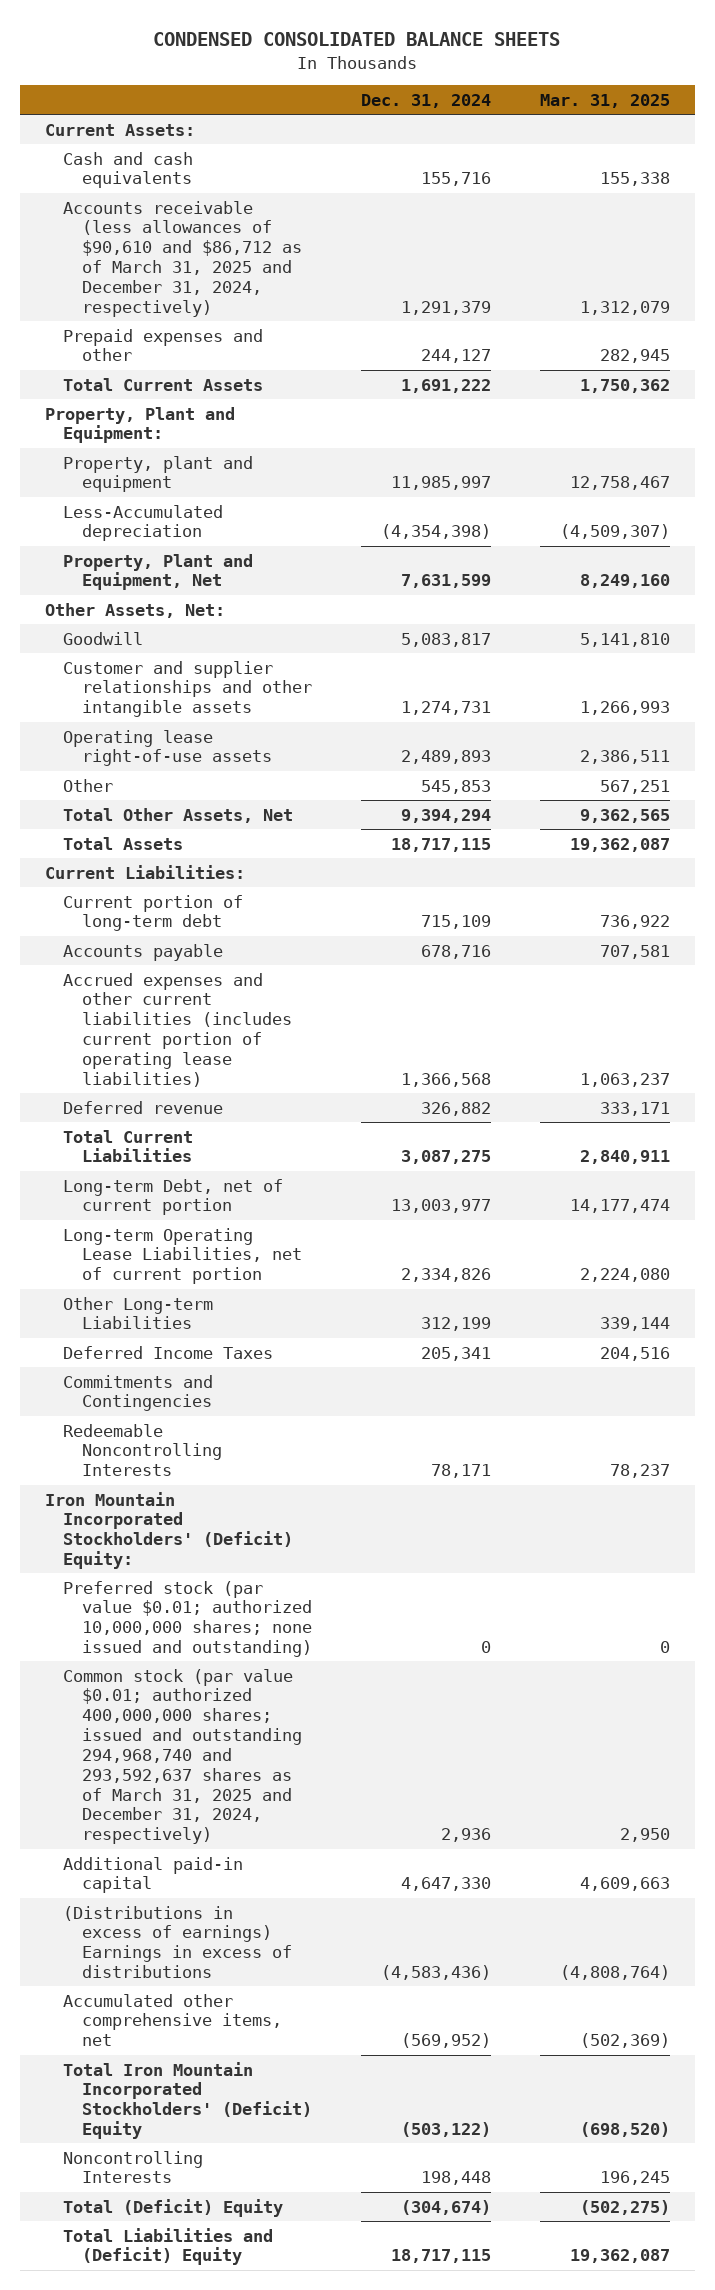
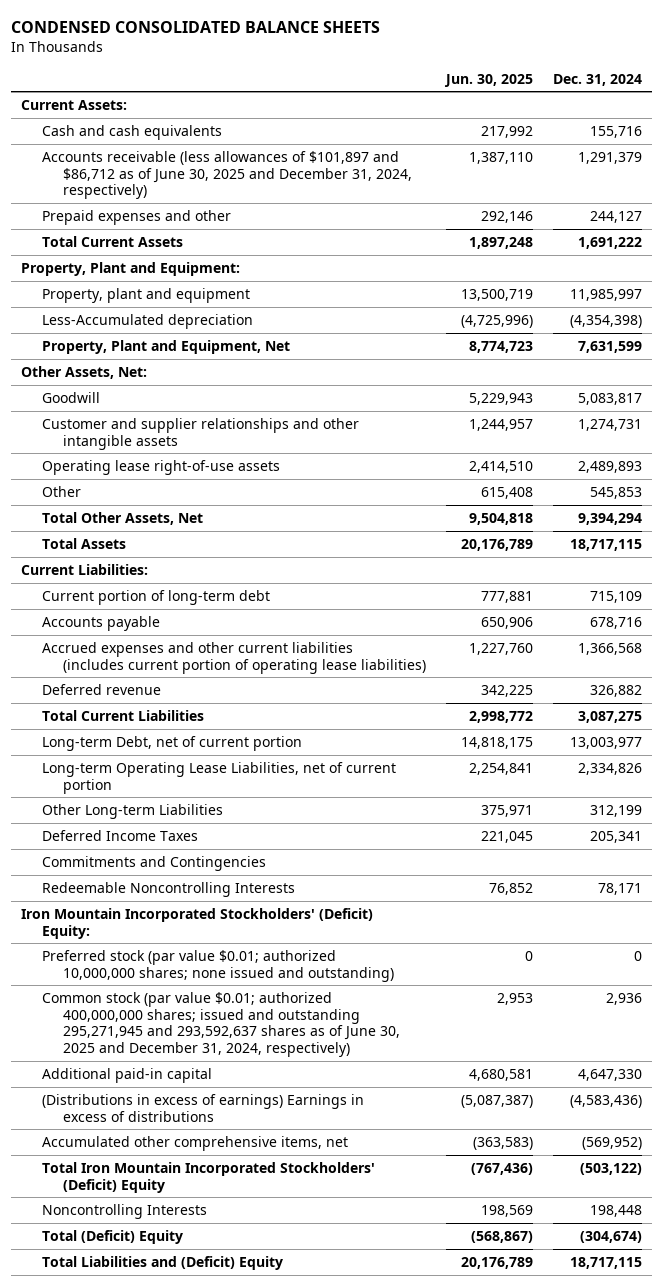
[540,93,671,108] Mar. 31, 2025 -> none
none -> [443,73,533,87] Jun. 30, 2025
[63,200,302,317] Accounts receivable (less allowances of $90,610 and $86,712 as of March 31, 2025 and December 31, 2024, respectively) -> [41,150,412,200] Accounts receivable (less allowances of $101,897 and $86,712 as of June 30, 2025 and December 31, 2024, respectively)
[63,1668,302,1845] Common stock (par value $0.01; authorized 400,000,000 shares; issued and outstanding 294,968,740 and 293,592,637 shares as of March 31, 2025 and December 31, 2024, respectively) -> [41,991,400,1057] Common stock (par value $0.01; authorized 400,000,000 shares; issued and outstanding 295,271,945 and 293,592,637 shares as of June 30, 2025 and December 31, 2024, respectively)

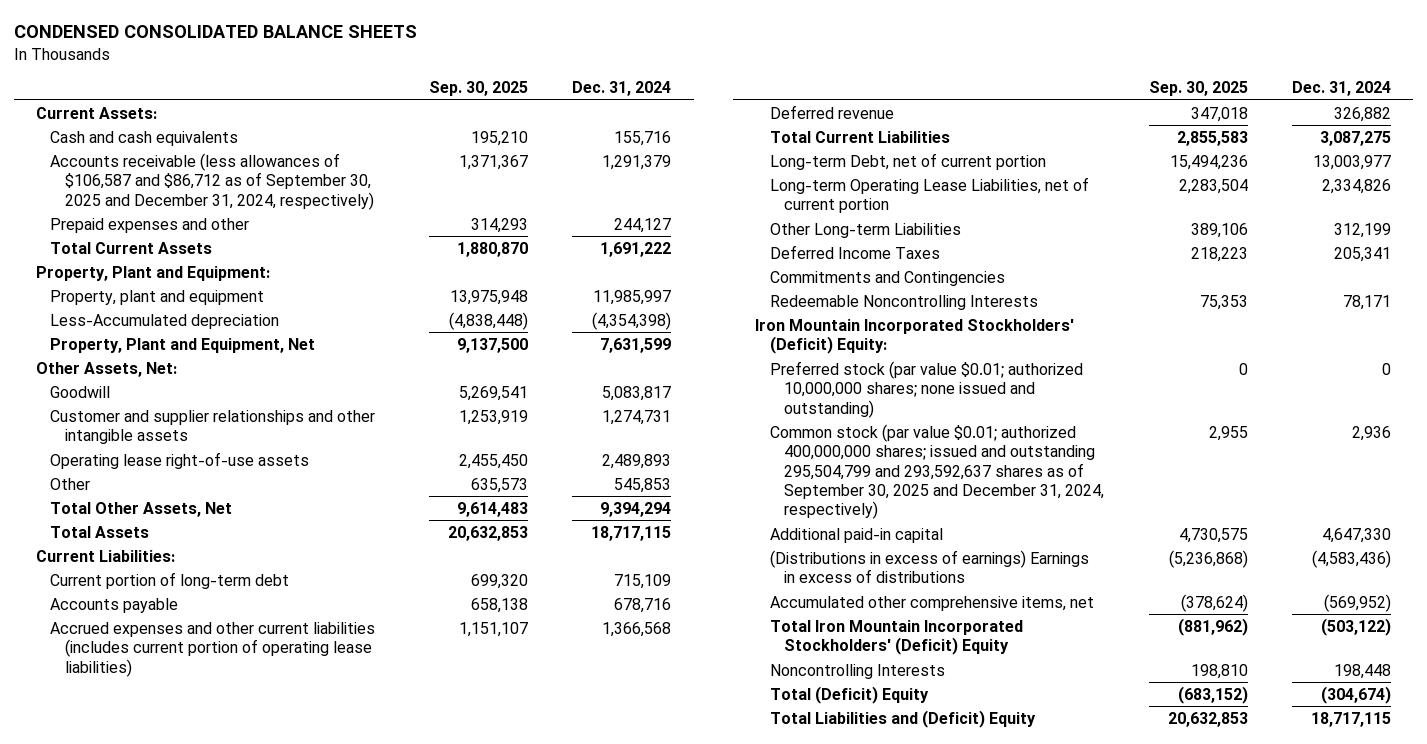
[443,73,533,87] Jun. 30, 2025 -> none
none -> [428,81,528,97] Sep. 30, 2025
[41,150,412,200] Accounts receivable (less allowances of $101,897 and $86,712 as of June 30, 2025 and December 31, 2024, respectively) -> [50,152,374,210] Accounts receivable (less allowances of $106,587 and $86,712 as of September 30, 2025 and December 31, 2024, respectively)
[41,991,400,1057] Common stock (par value $0.01; authorized 400,000,000 shares; issued and outstanding 295,271,945 and 293,592,637 shares as of June 30, 2025 and December 31, 2024, respectively) -> [769,423,1105,520] Common stock (par value $0.01; authorized 400,000,000 shares; issued and outstanding 295,504,799 and 293,592,637 shares as of September 30, 2025 and December 31, 2024, respectively)

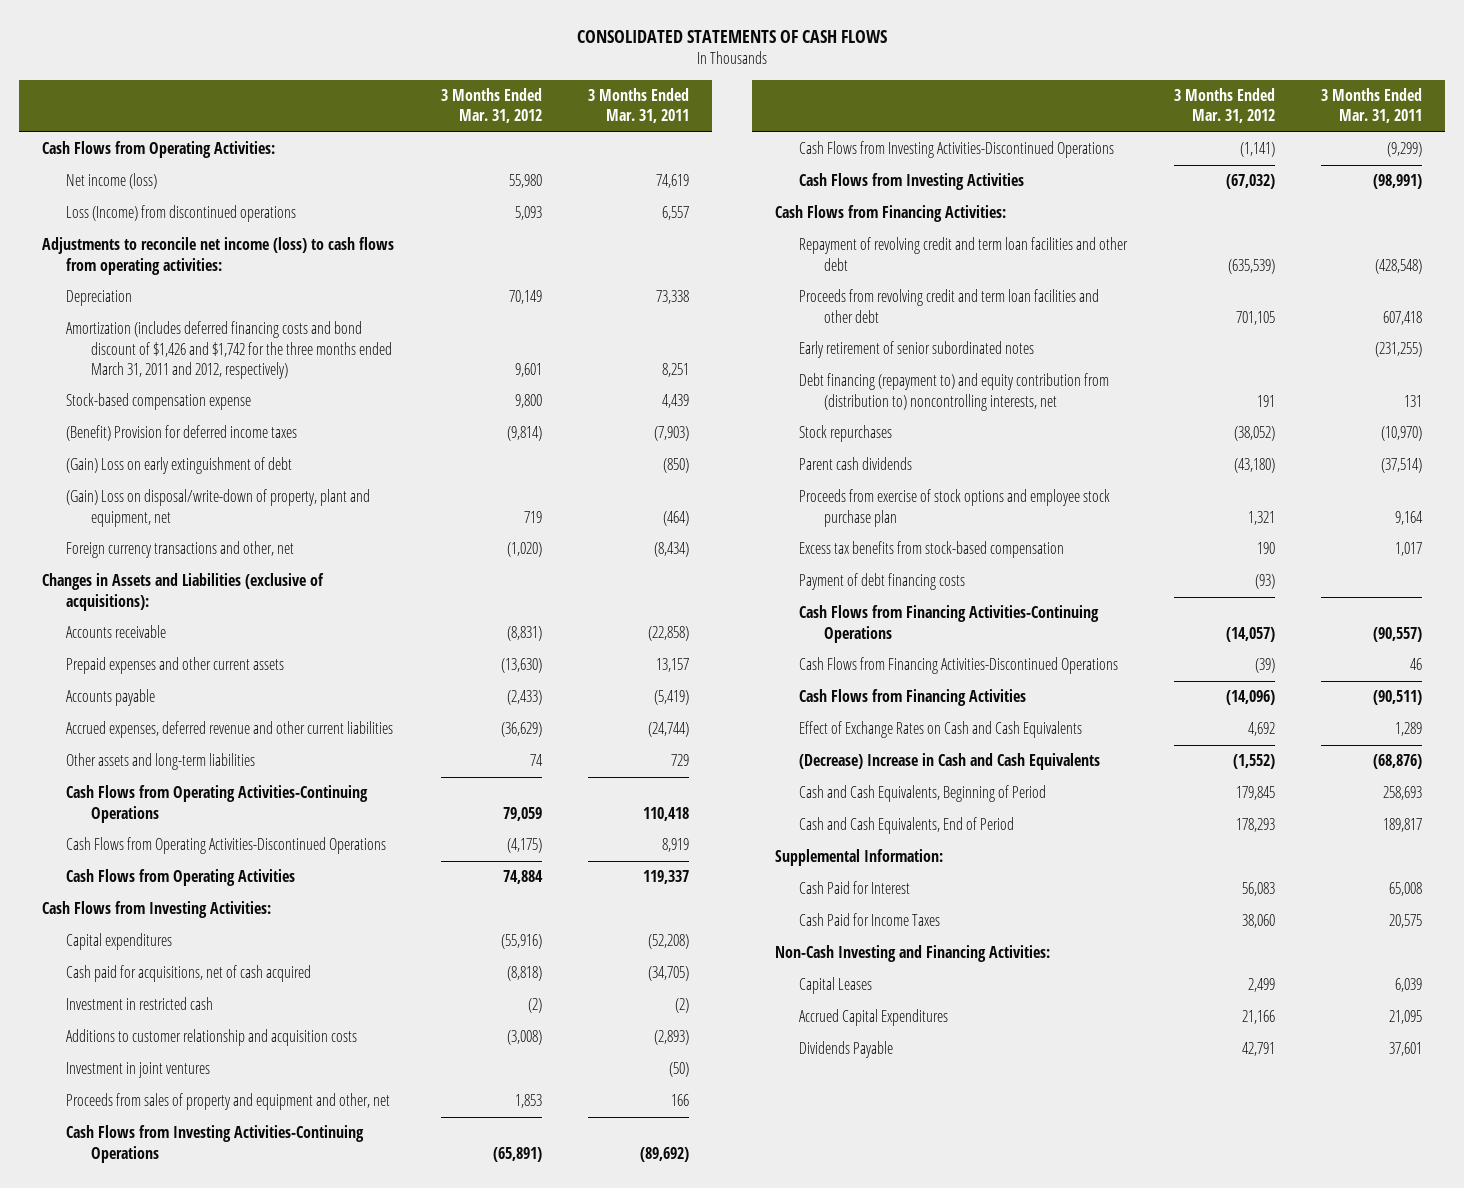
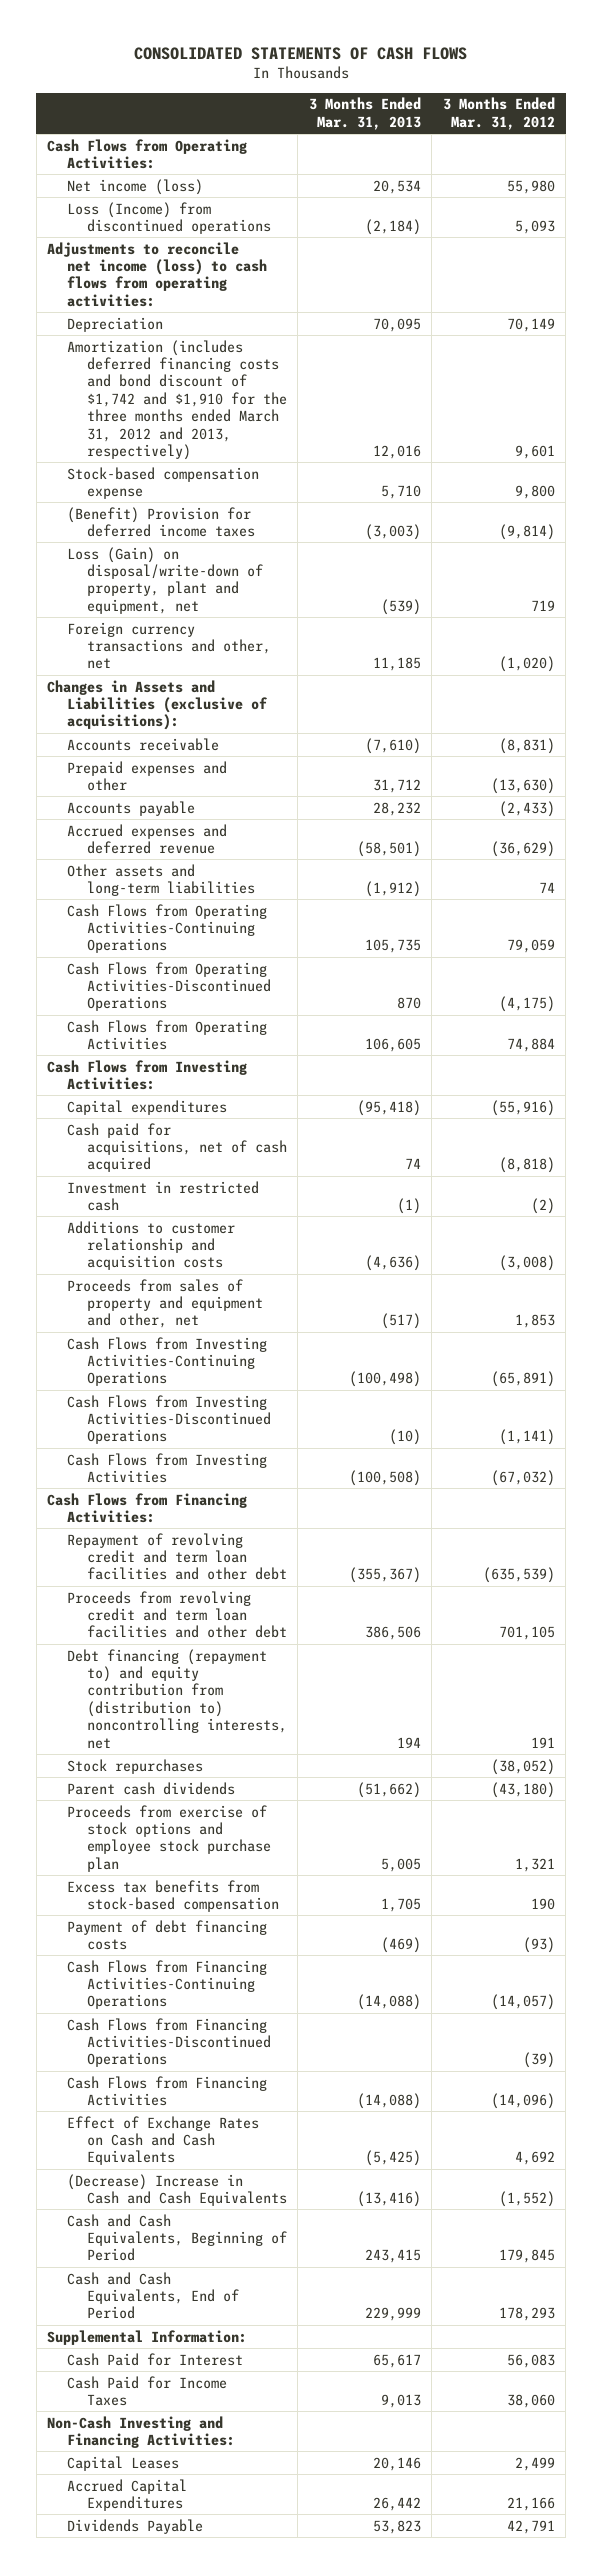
[588,88,690,124] 3 Months Ended Mar. 31, 2011 -> none
none -> [308,97,421,130] 3 Months Ended Mar. 31, 2013
[66,321,392,379] Amortization (includes deferred financing costs and bond discount of $1,426 and $1,742 for the three months ended March 31, 2011 and 2012, respectively) -> [66,339,287,460] Amortization (includes deferred financing costs and bond discount of $1,742 and $1,910 for the three months ended March 31, 2012 and 2013, respectively)
[66,457,293,475] (Gain) Loss on early extinguishment of debt -> none
[66,489,371,527] (Gain) Loss on disposal/write-down of property, plant and equipment, net -> [66,546,263,614] Loss (Gain) on disposal/write-down of property, plant and equipment, net
[66,657,285,675] Prepaid expenses and other current assets -> [66,760,227,791] Prepaid expenses and other
[66,721,394,739] Accrued expenses, deferred revenue and other current liabilities -> [66,823,227,854] Accrued expenses and deferred revenue
[66,1062,211,1079] Investment in joint ventures -> none
[799,341,1035,359] Early retirement of senior subordinated notes -> none

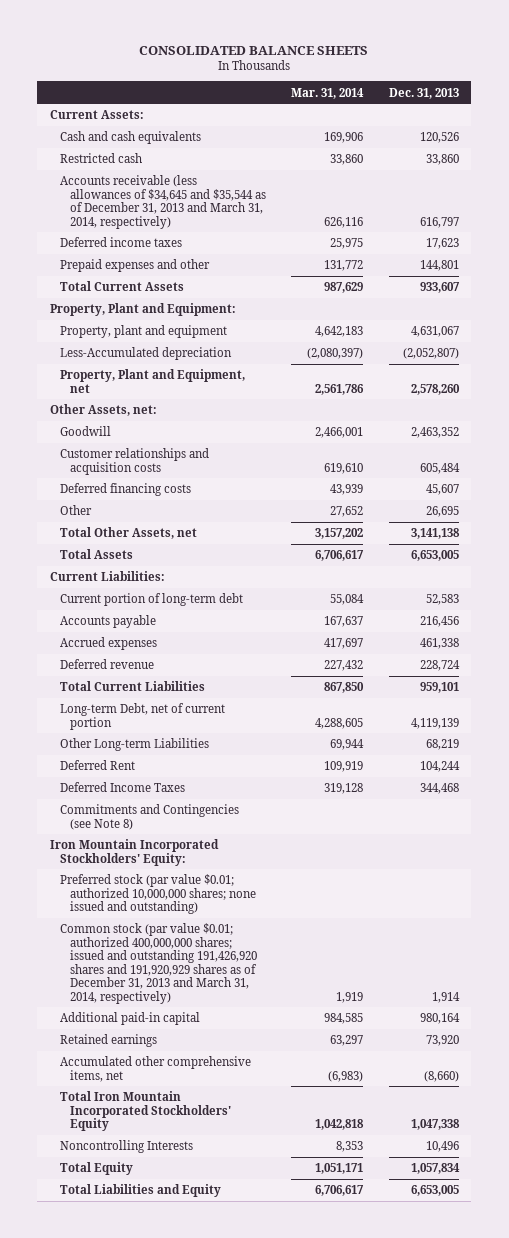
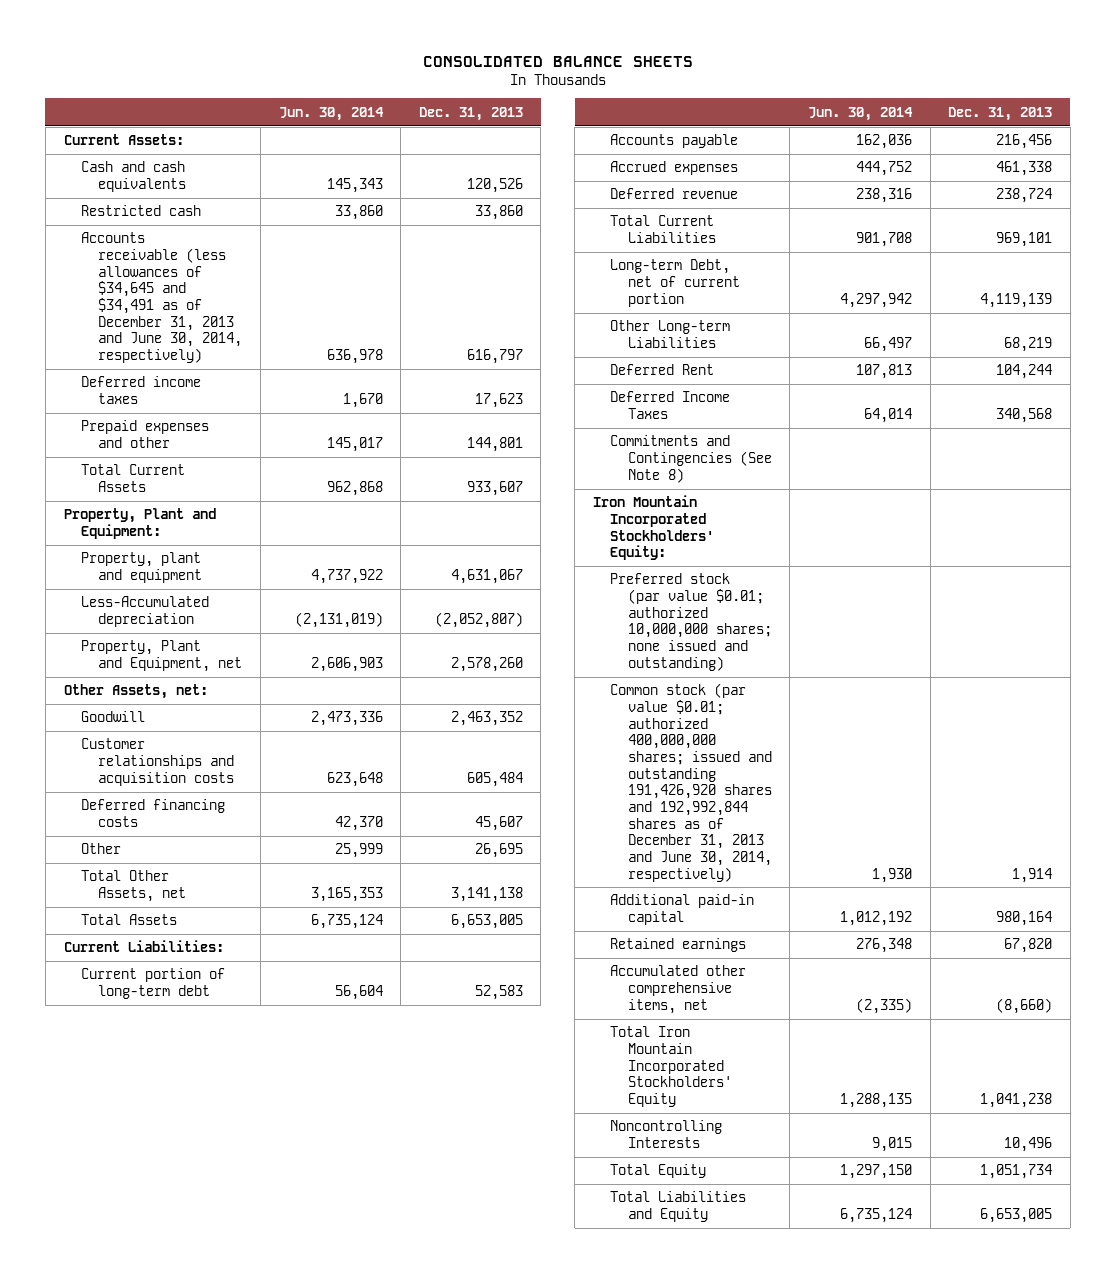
[291,87,365,99] Mar. 31, 2014 -> none
none -> [278,106,384,121] Jun. 30, 2014
[59,175,266,229] Accounts receivable (less allowances of $34,645 and $35,544 as of December 31, 2013 and March 31, 2014, respectively) -> [80,232,243,363] Accounts receivable (less allowances of $34,645 and $34,491 as of December 31, 2013 and June 30, 2014, respectively)
[419,660,460,672] 228,724 -> [996,188,1053,204] 238,724
[419,682,459,694] 959,101 -> [996,232,1053,248] 969,101
[419,783,459,795] 344,468 -> [996,408,1053,424] 340,568
[59,804,239,830] Commitments and Contingencies (see Note 8) -> [610,435,772,483] Commitments and Contingencies (See Note 8)
[59,923,257,1004] Common stock (par value $0.01; authorized 400,000,000 shares; issued and outstanding 191,426,920 shares and 191,920,929 shares as of December 31, 2013 and March 31, 2014, respectively) -> [610,683,772,882] Common stock (par value $0.01; authorized 400,000,000 shares; issued and outstanding 191,426,920 shares and 192,992,844 shares as of December 31, 2013 and June 30, 2014, respectively)
[425,1035,459,1047] 73,920 -> [1004,938,1053,954] 67,820
[410,1119,460,1131] 1,047,338 -> [980,1093,1053,1109] 1,041,238
[410,1163,460,1175] 1,057,834 -> [980,1164,1053,1180] 1,051,734

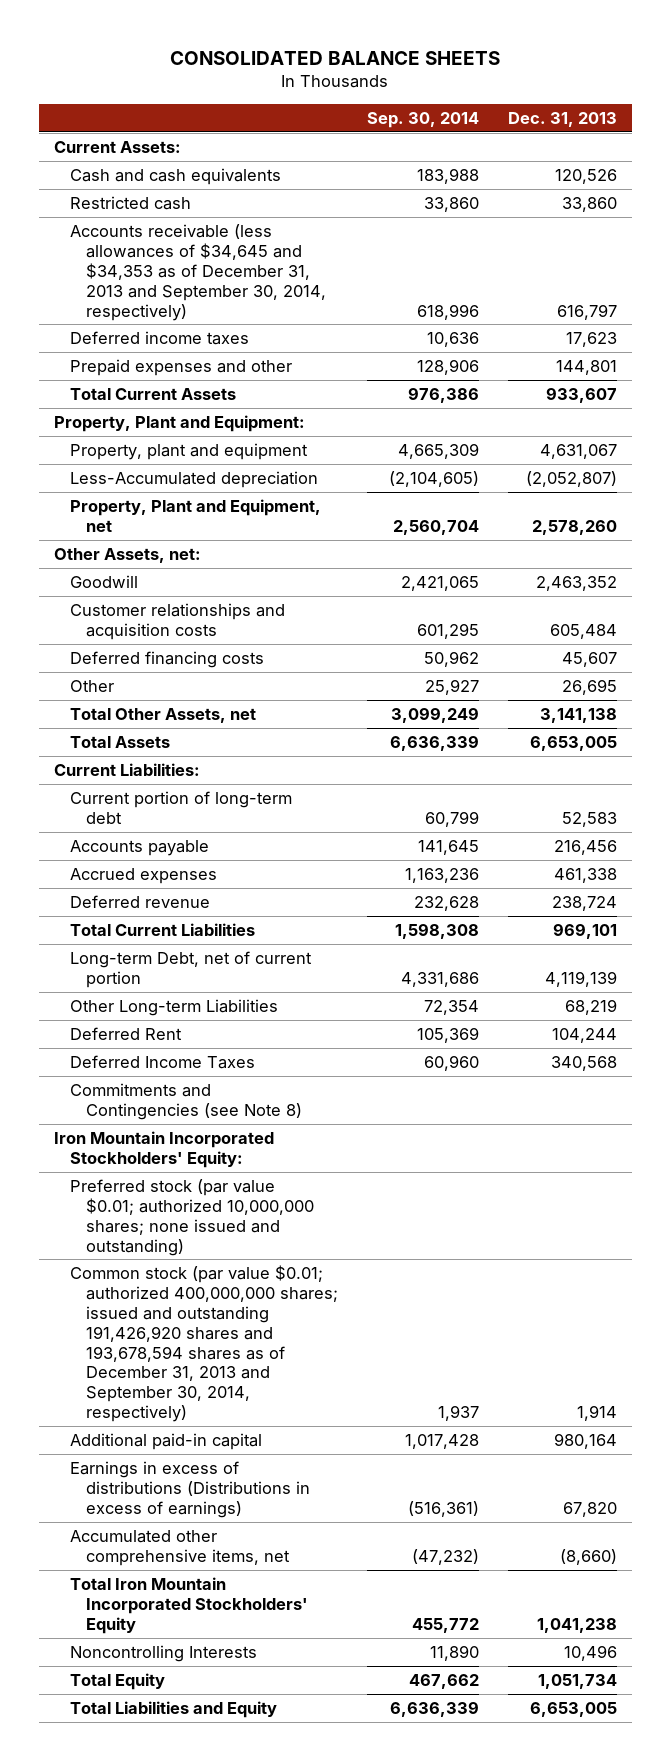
[278,106,384,121] Jun. 30, 2014 -> none
none -> [367,111,480,128] Sep. 30, 2014
[80,232,243,363] Accounts receivable (less allowances of $34,645 and $34,491 as of December 31, 2013 and June 30, 2014, respectively) -> [70,223,327,321] Accounts receivable (less allowances of $34,645 and $34,353 as of December 31, 2013 and September 30, 2014, respectively)
[610,435,772,483] Commitments and Contingencies (See Note 8) -> [70,1082,303,1120] Commitments and Contingencies (see Note 8)
[610,683,772,882] Common stock (par value $0.01; authorized 400,000,000 shares; issued and outstanding 191,426,920 shares and 192,992,844 shares as of December 31, 2013 and June 30, 2014, respectively) -> [70,1264,339,1423] Common stock (par value $0.01; authorized 400,000,000 shares; issued and outstanding 191,426,920 shares and 193,678,594 shares as of December 31, 2013 and September 30, 2014, respectively)
[610,938,747,953] Retained earnings -> [70,1460,311,1518] Earnings in excess of distributions (Distributions in excess of earnings)

